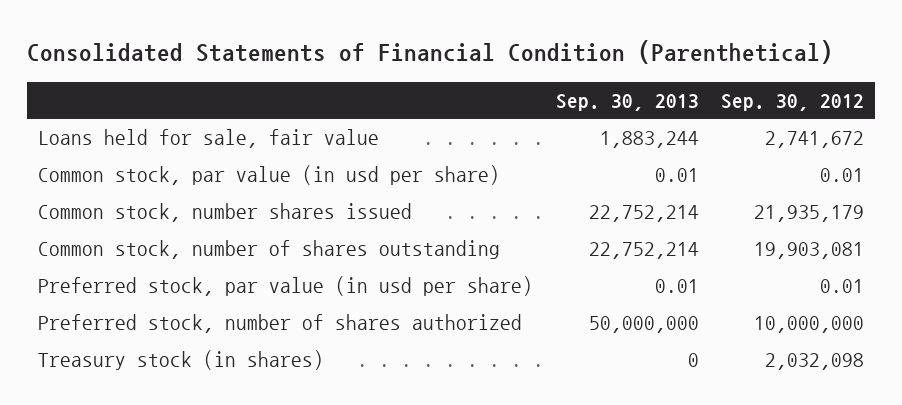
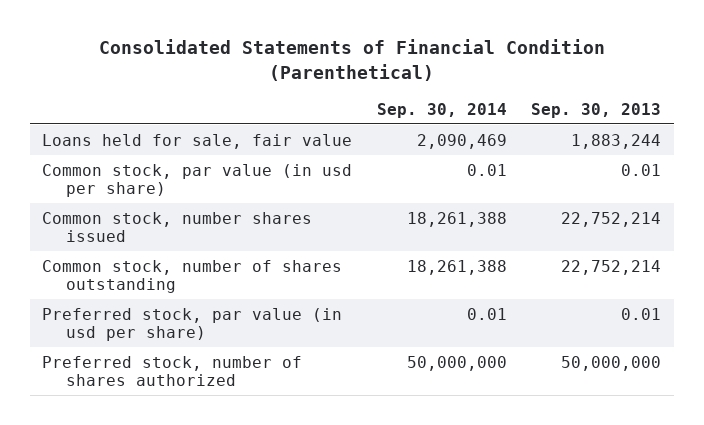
[720,93,864,111] Sep. 30, 2012 -> none
none -> [376,102,507,118] Sep. 30, 2014
[38,350,325,371] Treasury stock (in shares) -> none

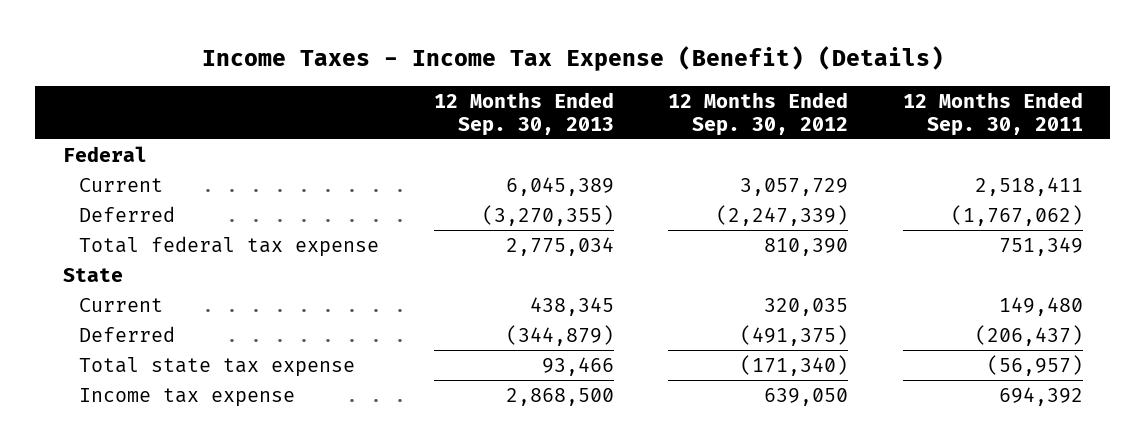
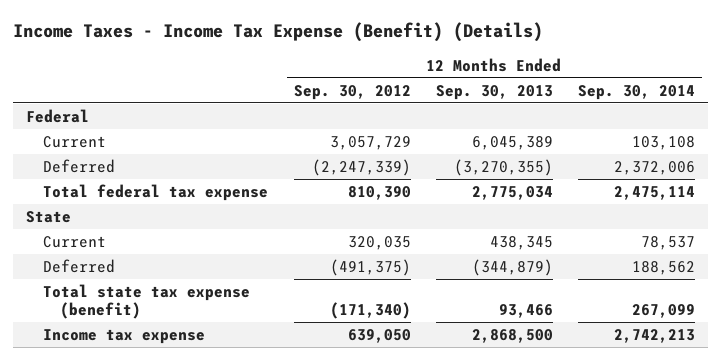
[902,91,1083,136] 12 Months Ended Sep. 30, 2011 -> none
none -> [578,84,696,100] Sep. 30, 2014
[78,356,355,377] Total state tax expense -> [43,283,251,320] Total state tax expense (benefit)

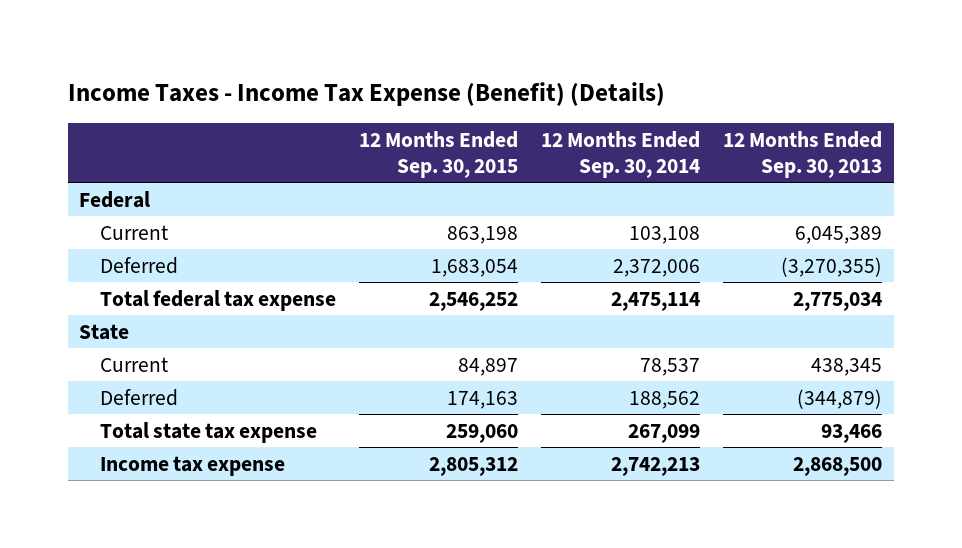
[293,84,411,100] Sep. 30, 2012 -> none
none -> [359,130,519,178] 12 Months Ended Sep. 30, 2015
[43,283,251,320] Total state tax expense (benefit) -> [100,421,318,443] Total state tax expense

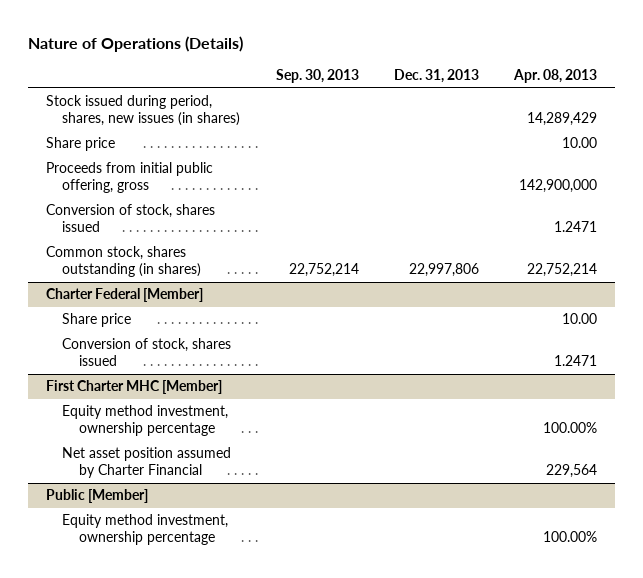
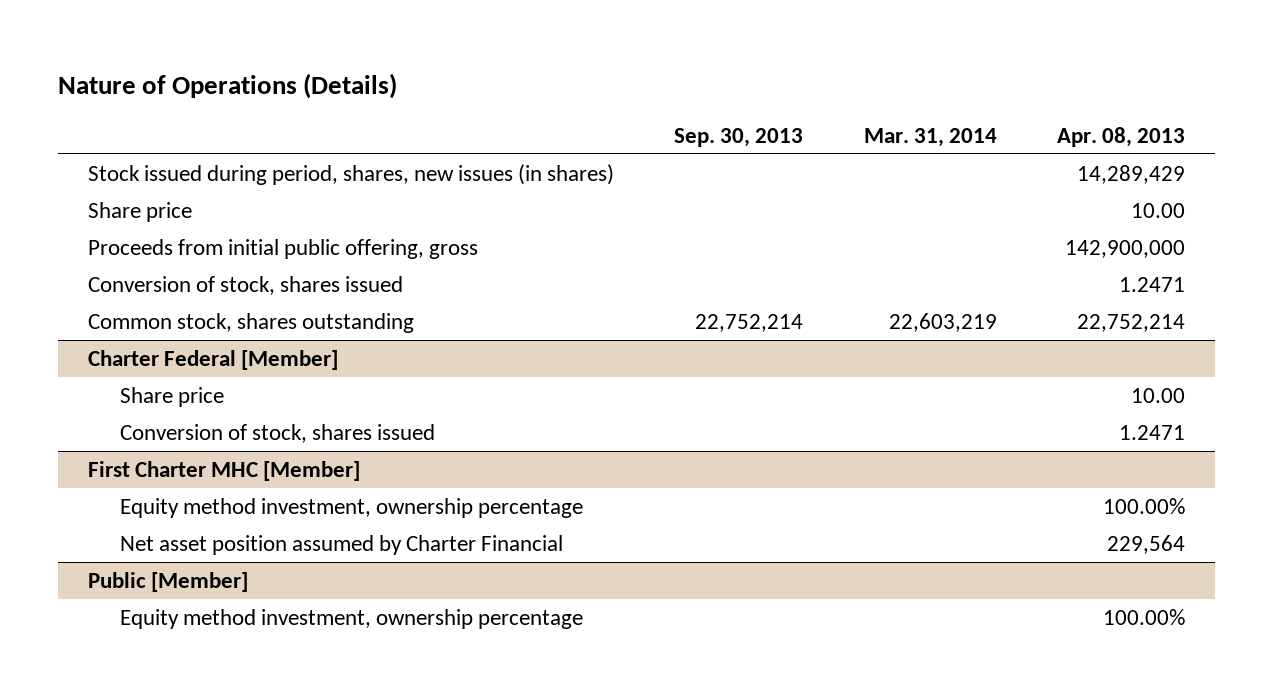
[393,68,479,83] Dec. 31, 2013 -> none
none -> [863,127,997,147] Mar. 31, 2014
[45,246,202,278] Common stock, shares outstanding (in shares) -> [88,313,415,334] Common stock, shares outstanding

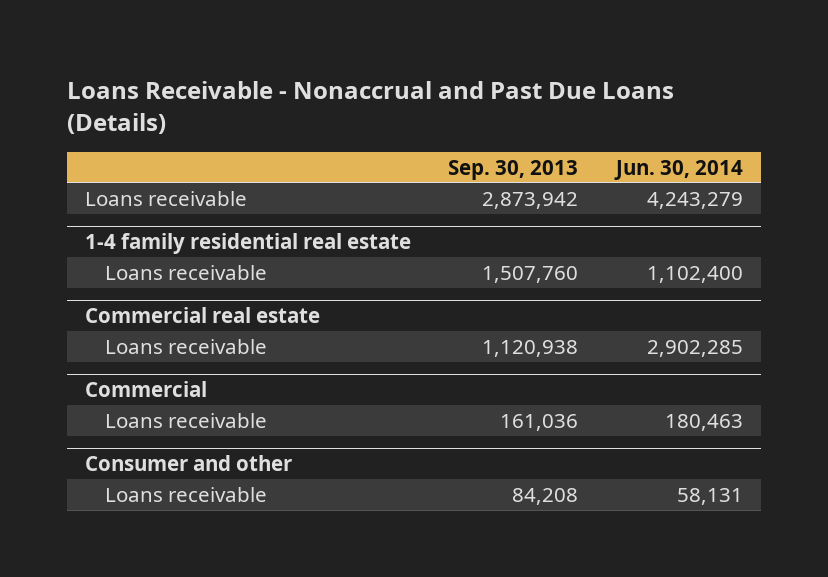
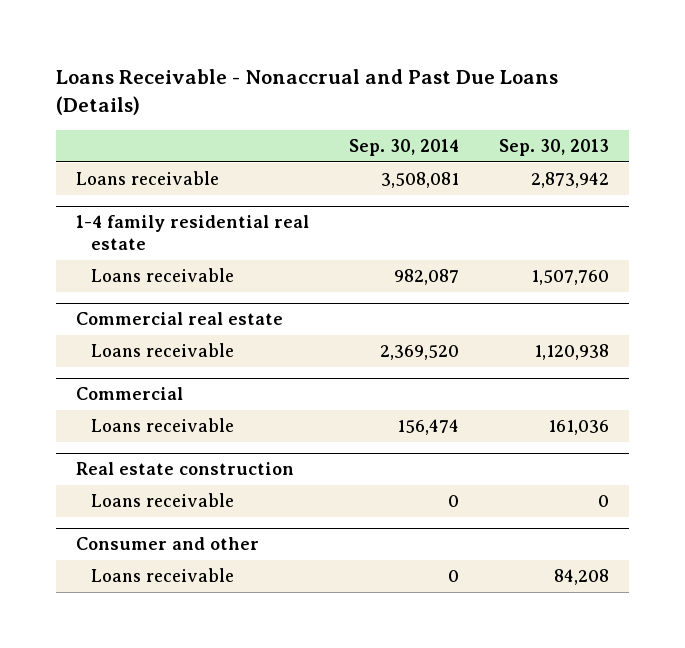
[613,159,743,180] Jun. 30, 2014 -> none
none -> [349,139,460,157] Sep. 30, 2014
none -> [76,462,295,476] Real estate construction
none -> [91,493,235,508] Loans receivable

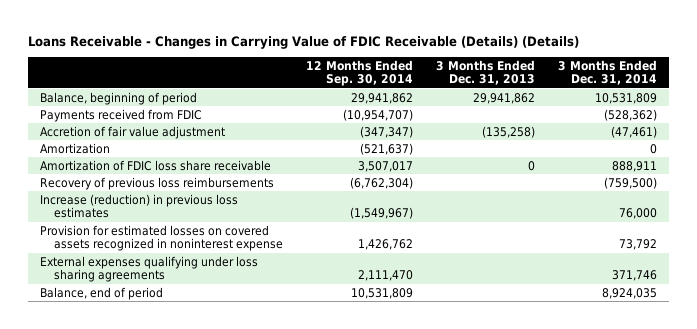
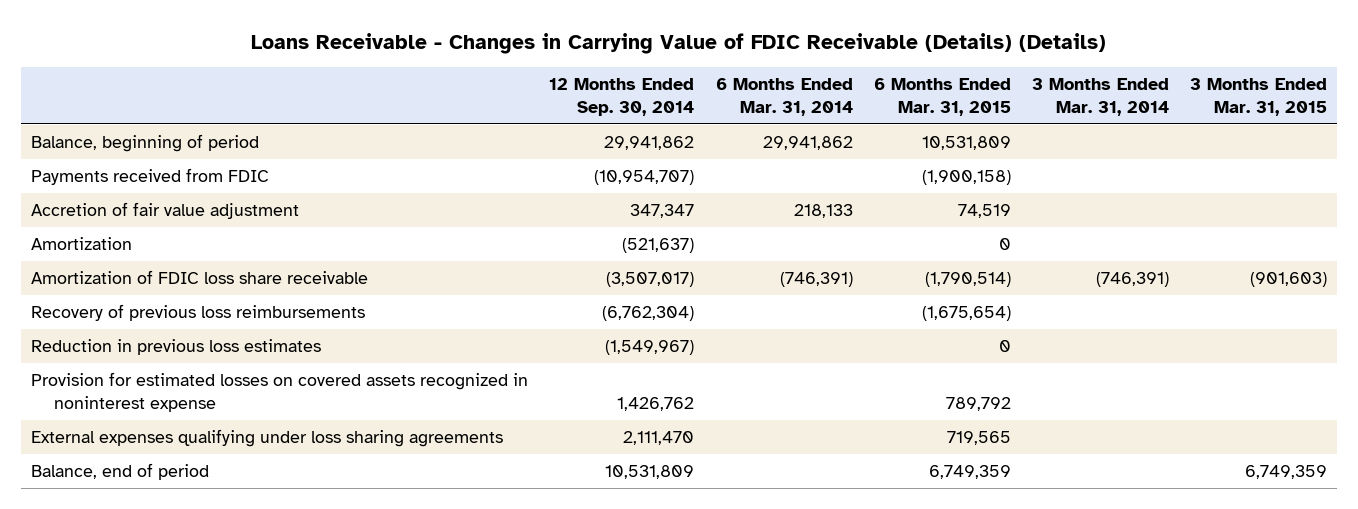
[436,59,536,86] 3 Months Ended Dec. 31, 2013 -> none
[558,59,658,86] 3 Months Ended Dec. 31, 2014 -> none
none -> [715,77,853,117] 6 Months Ended Mar. 31, 2014
none -> [873,77,1011,117] 6 Months Ended Mar. 31, 2015
none -> [1031,77,1169,117] 3 Months Ended Mar. 31, 2014
none -> [1189,77,1327,117] 3 Months Ended Mar. 31, 2015
[359,125,413,138] (347,347) -> [630,204,695,219] 347,347
[357,160,413,172] 3,507,017 -> [606,272,695,288] (3,507,017)
[39,193,238,219] Increase (reduction) in previous loss estimates -> [31,339,322,356] Reduction in previous loss estimates

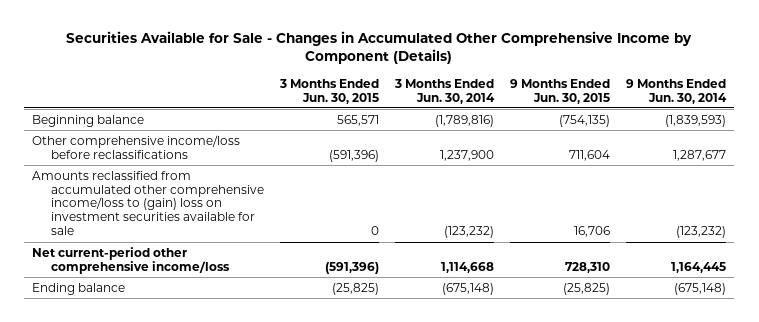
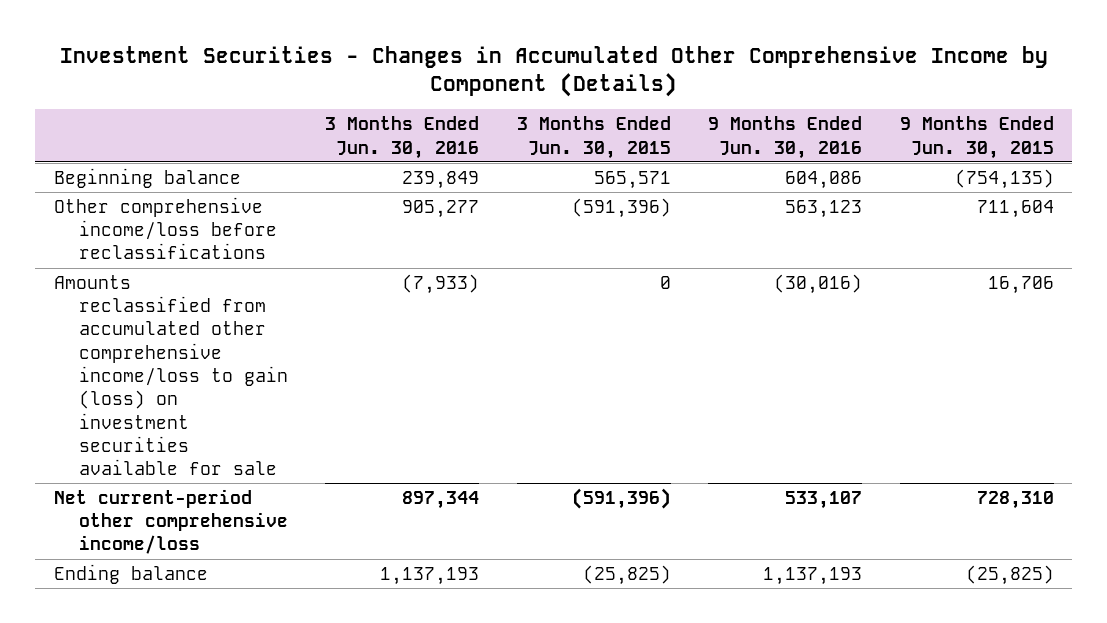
[66,30,693,65] Securities Available for Sale - Changes in Accumulated Other Comprehensive Income by Component (Details) -> [59,46,1048,98] Investment Securities - Changes in Accumulated Other Comprehensive Income by Component (Details)
[394,78,496,104] 3 Months Ended Jun. 30, 2014 -> none
[626,78,728,104] 9 Months Ended Jun. 30, 2014 -> none
none -> [325,116,480,159] 3 Months Ended Jun. 30, 2016
none -> [708,116,863,159] 9 Months Ended Jun. 30, 2016
[32,170,265,236] Amounts reclassified from accumulated other comprehensive income/loss to (gain) loss on investment securities available for sale -> [53,274,288,476] Amounts reclassified from accumulated other comprehensive income/loss to gain (loss) on investment securities available for sale

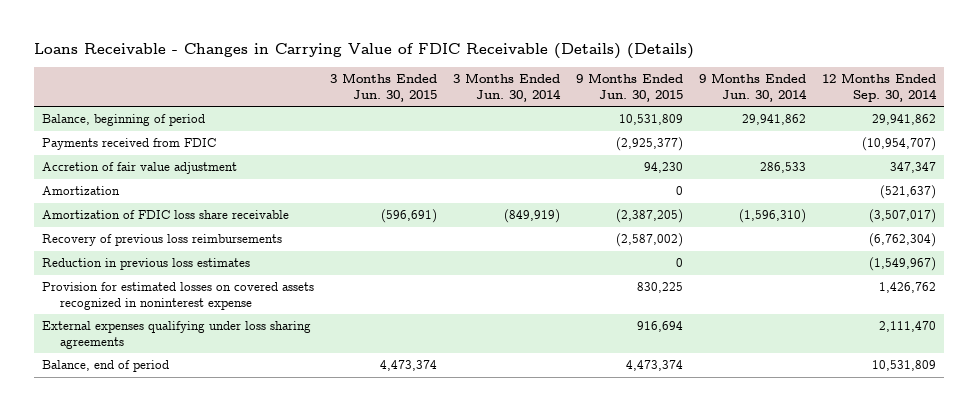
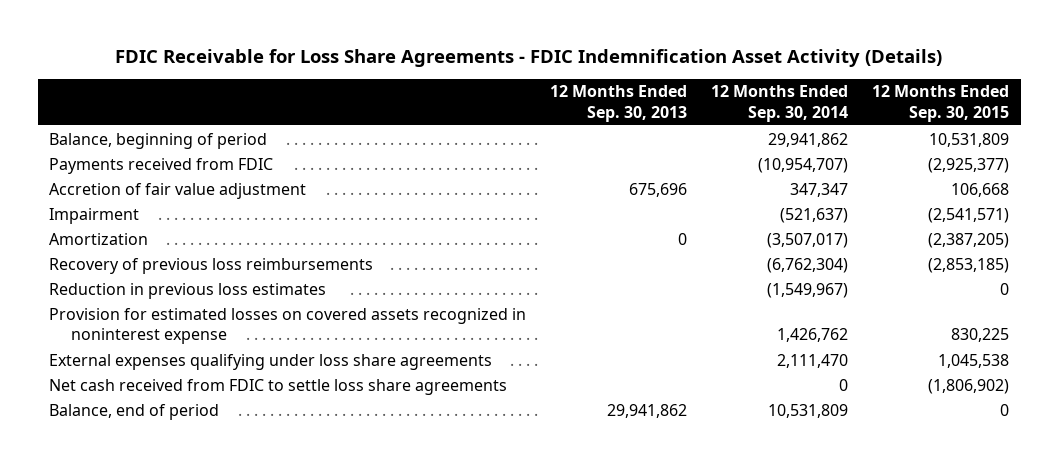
[34,42,695,59] Loans Receivable - Changes in Carrying Value of FDIC Receivable (Details) (Details) -> [115,48,943,67] FDIC Receivable for Loss Share Agreements - FDIC Indemnification Asset Activity (Details)
[330,73,438,102] 3 Months Ended Jun. 30, 2015 -> none
[453,73,562,102] 3 Months Ended Jun. 30, 2014 -> none
[576,73,684,102] 9 Months Ended Jun. 30, 2015 -> none
[698,73,807,102] 9 Months Ended Jun. 30, 2014 -> none
none -> [550,85,688,123] 12 Months Ended Sep. 30, 2013
none -> [872,85,1010,123] 12 Months Ended Sep. 30, 2015
[42,210,290,220] Amortization of FDIC loss share receivable -> none
none -> [49,207,140,224] Impairment
[879,185,936,200] (521,637) -> [767,232,849,248] (3,507,017)
[42,321,312,349] External expenses qualifying under loss sharing agreements -> [49,353,493,370] External expenses qualifying under loss share agreements
none -> [49,378,508,395] Net cash received from FDIC to settle loss share agreements

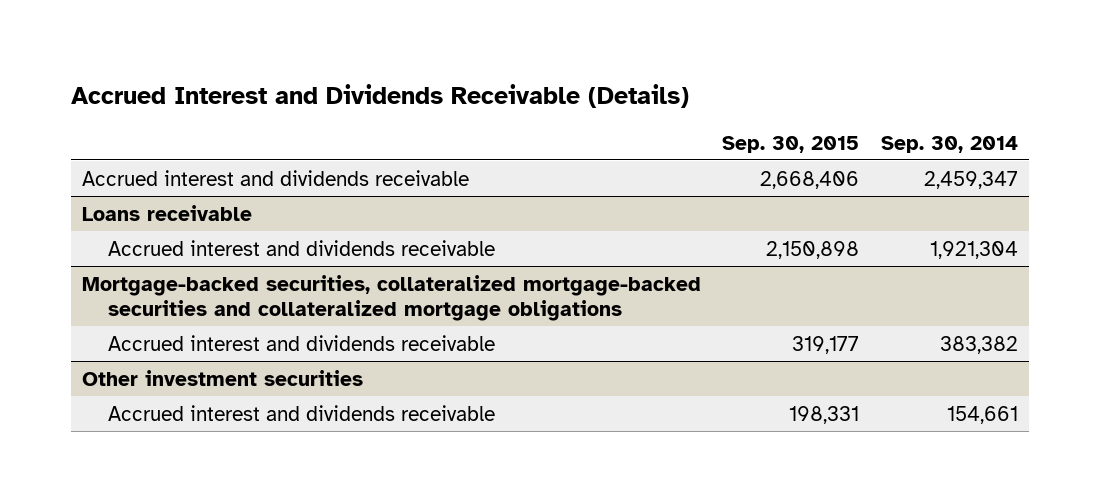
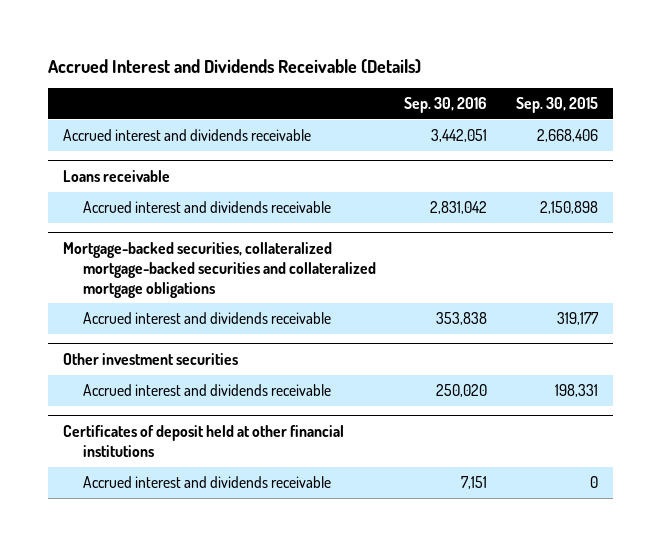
[881,135,1019,153] Sep. 30, 2014 -> none
none -> [404,97,488,114] Sep. 30, 2016
none -> [62,424,344,457] Certificates of deposit held at other financial institutions
none -> [82,476,331,489] Accrued interest and dividends receivable

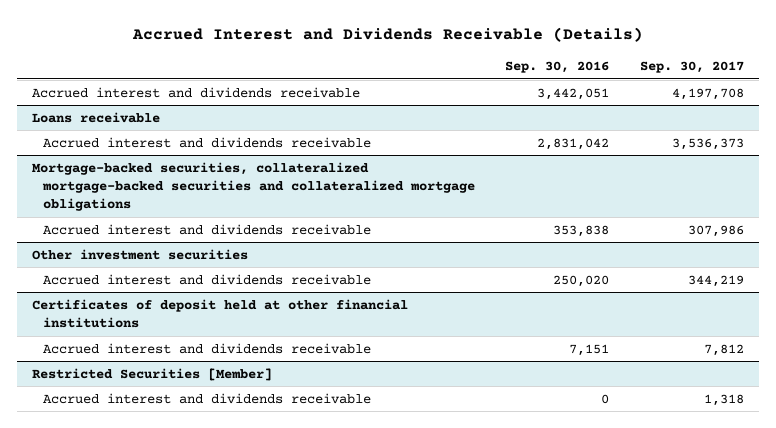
[516,97,599,114] Sep. 30, 2015 -> none
none -> [639,60,744,73] Sep. 30, 2017
none -> [32,367,273,381] Restricted Securities [Member]
none -> [42,392,371,404] Accrued interest and dividends receivable

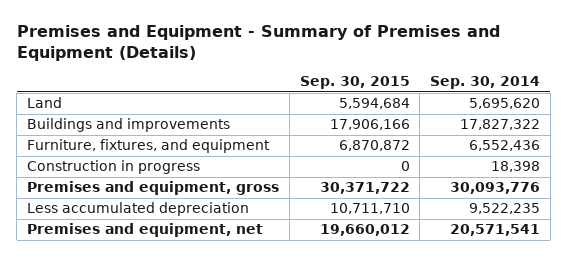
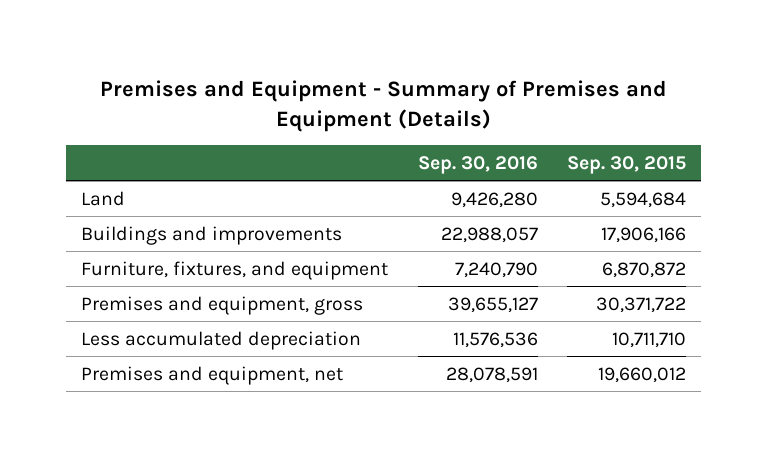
[430,76,541,90] Sep. 30, 2014 -> none
none -> [417,155,538,174] Sep. 30, 2016
[27,160,201,175] Construction in progress -> none

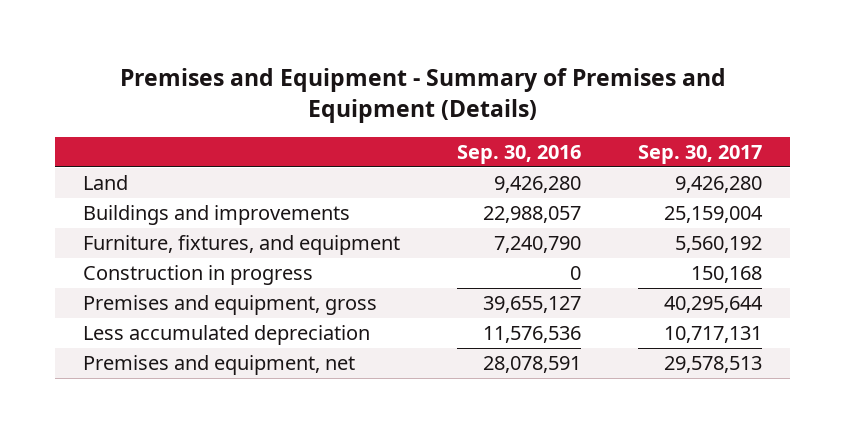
[567,155,687,174] Sep. 30, 2015 -> none
none -> [637,145,762,165] Sep. 30, 2017
none -> [83,265,314,286] Construction in progress

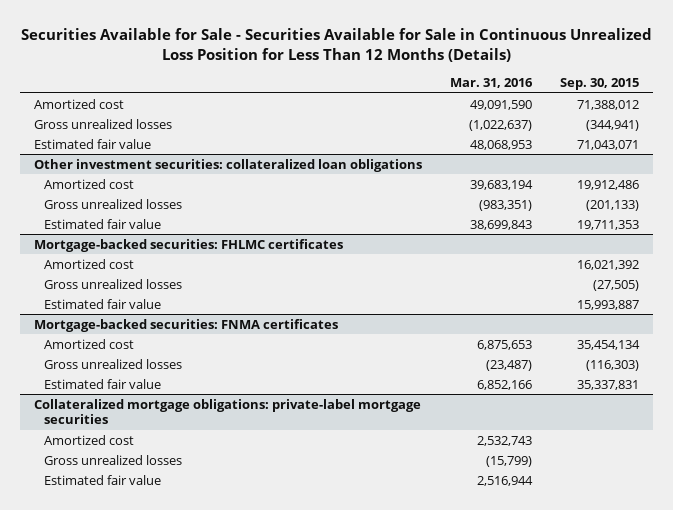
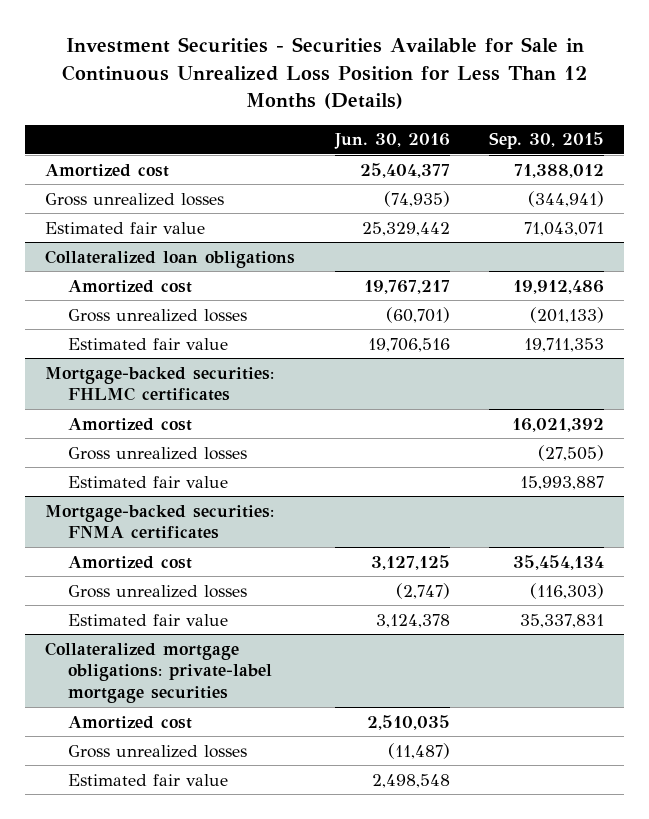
[20,27,652,62] Securities Available for Sale - Securities Available for Sale in Continuous Unrealized Loss Position for Less Than 12 Months (Details) -> [61,37,587,110] Investment Securities - Securities Available for Sale in Continuous Unrealized Loss Position for Less Than 12 Months (Details)
[450,78,534,89] Mar. 31, 2016 -> none
none -> [333,133,450,150] Jun. 30, 2016
[33,158,422,172] Other investment securities: collateralized loan obligations -> [44,249,295,268] Collateralized loan obligations

